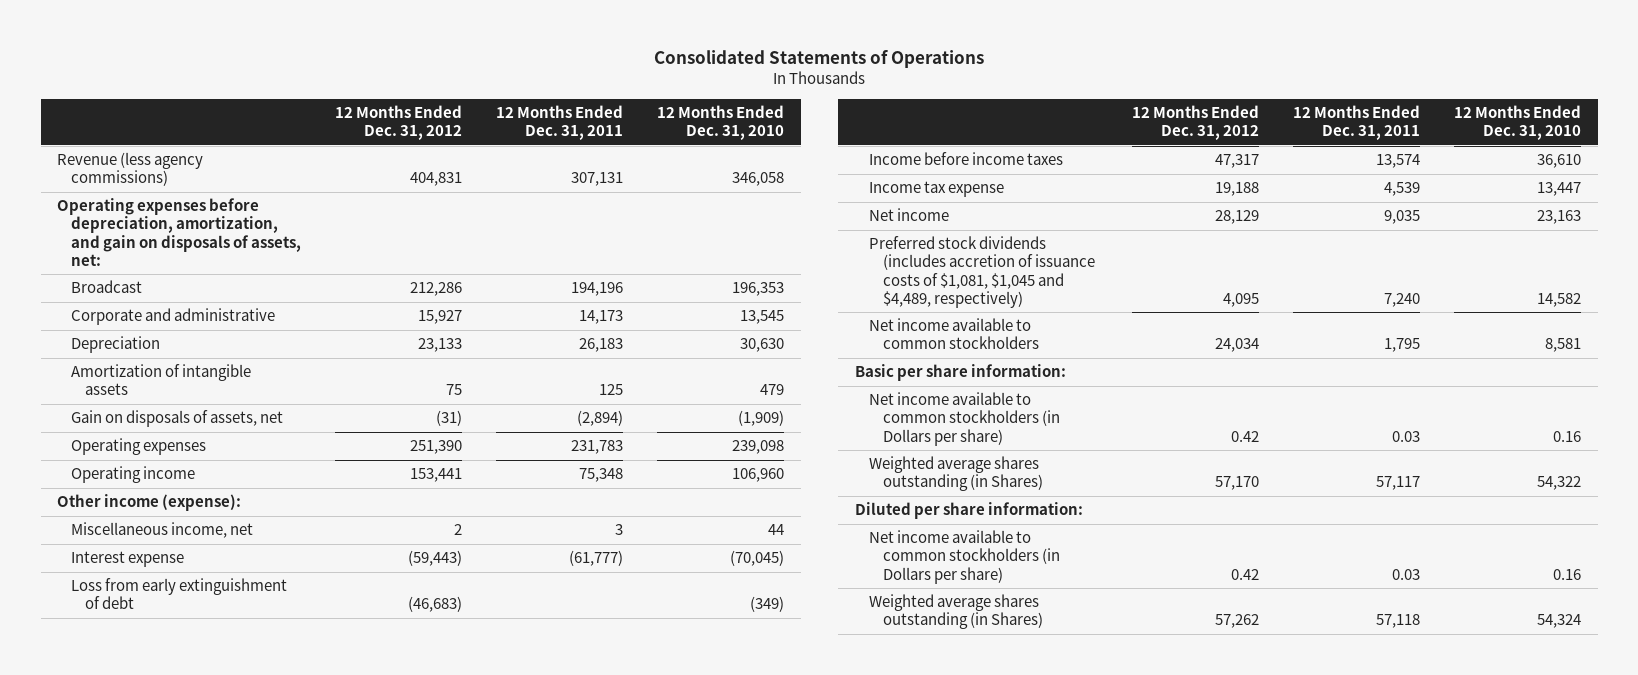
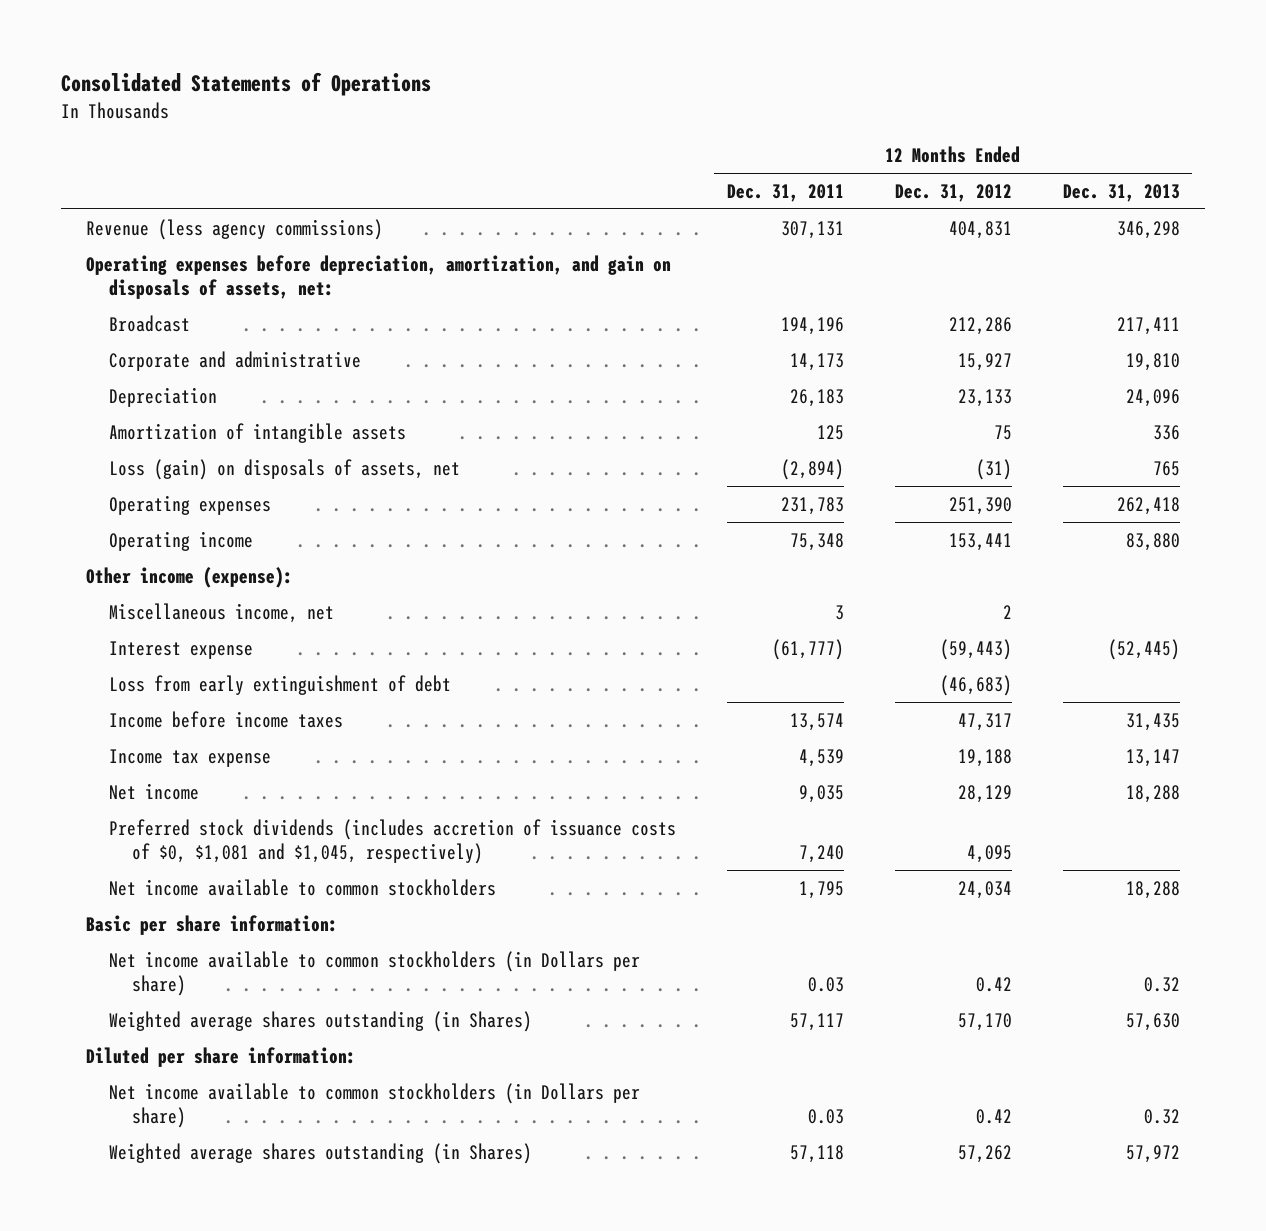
[656,105,784,141] 12 Months Ended Dec. 31, 2010 -> none
none -> [1062,184,1180,203] Dec. 31, 2013
[71,410,284,428] Gain on disposals of assets, net -> [109,458,461,480] Loss (gain) on disposals of assets, net
[868,236,1095,308] Preferred stock dividends (includes accretion of issuance costs of $1,081, $1,045 and $4,489, respectively) -> [109,818,677,864] Preferred stock dividends (includes accretion of issuance costs of $0, $1,081 and $1,045, respectively)

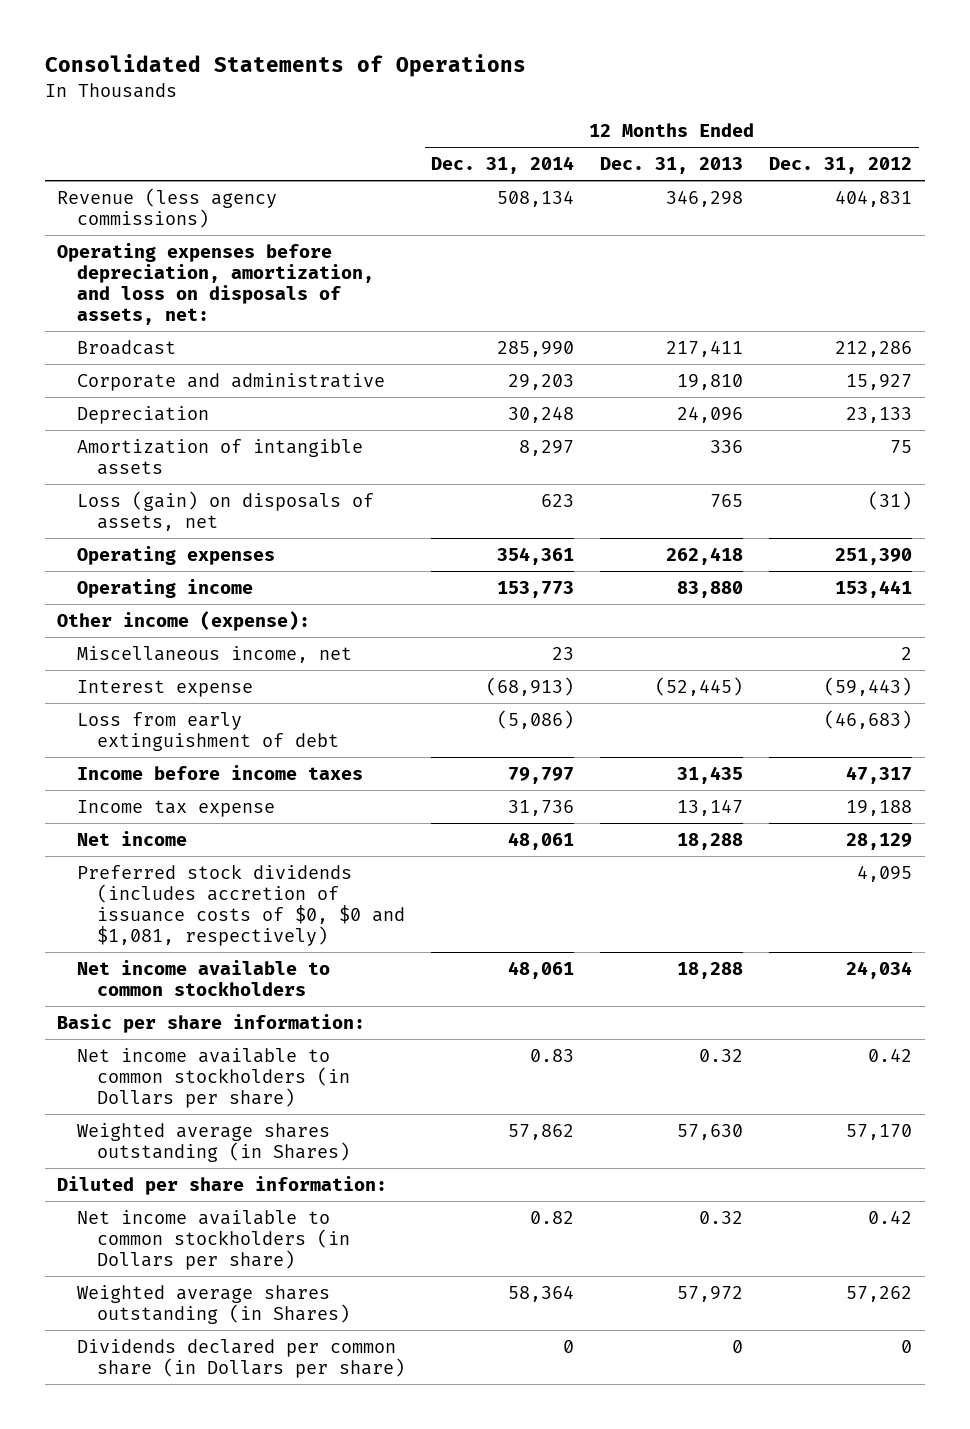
[726,184,844,203] Dec. 31, 2011 -> none
none -> [431,156,575,175] Dec. 31, 2014
[86,254,672,299] Operating expenses before depreciation, amortization, and gain on disposals of assets, net: -> [57,242,375,326] Operating expenses before depreciation, amortization, and loss on disposals of assets, net:
[109,818,677,864] Preferred stock dividends (includes accretion of issuance costs of $0, $1,081 and $1,045, respectively) -> [77,863,406,947] Preferred stock dividends (includes accretion of issuance costs of $0, $0 and $1,081, respectively)
none -> [77,1338,406,1378] Dividends declared per common share (in Dollars per share)

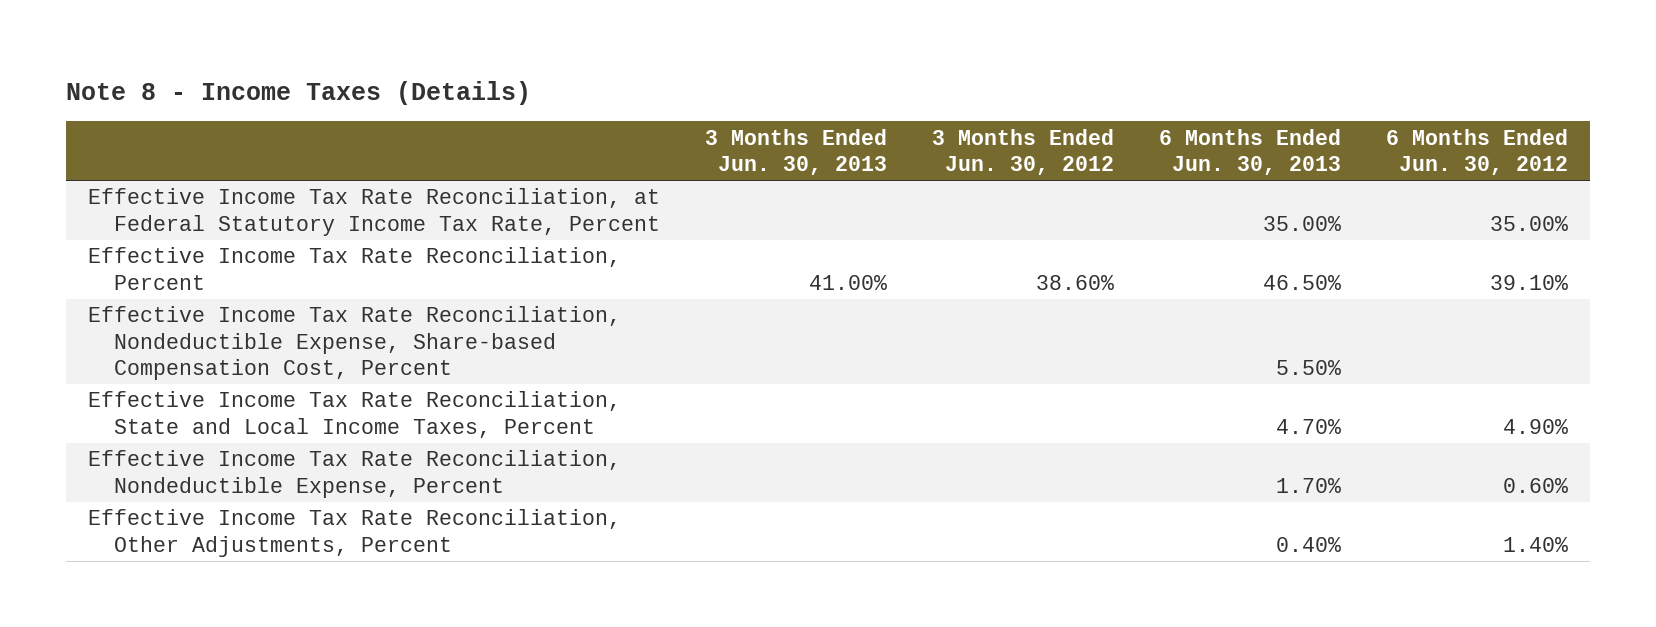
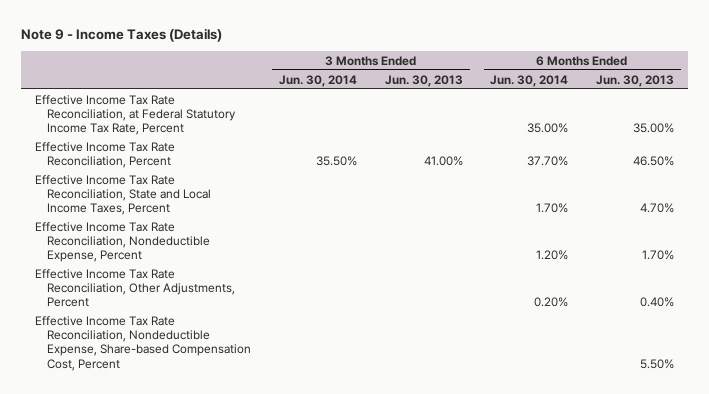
[65,80,531,105] Note 8 - Income Taxes (Details) -> [20,28,222,43] Note 9 - Income Taxes (Details)
[931,128,1114,176] 3 Months Ended Jun. 30, 2012 -> none
[1385,128,1568,176] 6 Months Ended Jun. 30, 2012 -> none
none -> [279,74,358,87] Jun. 30, 2014
none -> [490,74,569,87] Jun. 30, 2014
[88,306,622,381] Effective Income Tax Rate Reconciliation, Nondeductible Expense, Share-based Compensation Cost, Percent -> [34,315,252,371] Effective Income Tax Rate Reconciliation, Nondeductible Expense, Share-based Compensation Cost, Percent

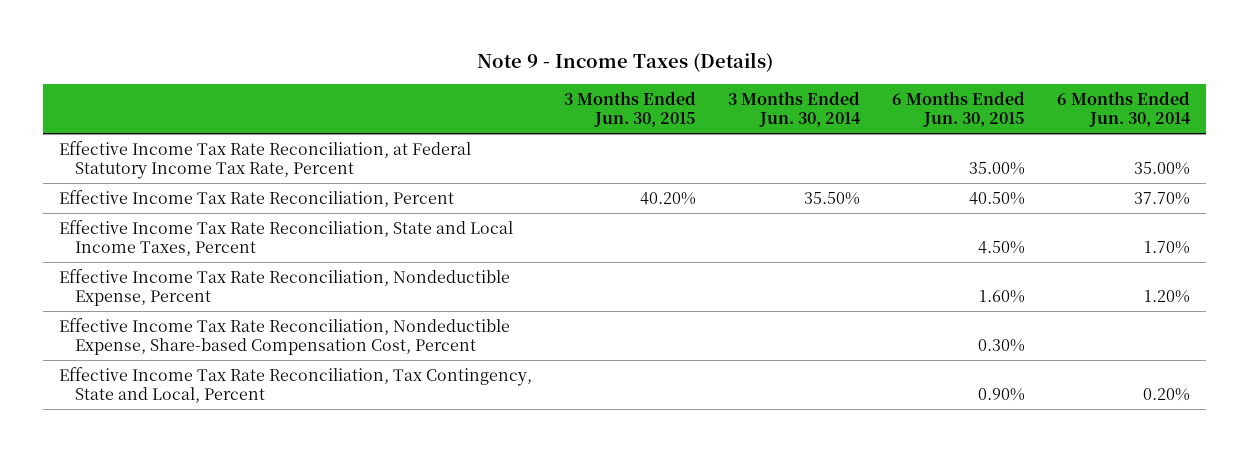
[384,74,463,87] Jun. 30, 2013 -> none
[596,74,675,87] Jun. 30, 2013 -> none
none -> [564,91,697,128] 3 Months Ended Jun. 30, 2015
none -> [892,91,1026,128] 6 Months Ended Jun. 30, 2015
[34,268,236,308] Effective Income Tax Rate Reconciliation, Other Adjustments, Percent -> none
none -> [59,367,533,403] Effective Income Tax Rate Reconciliation, Tax Contingency, State and Local, Percent

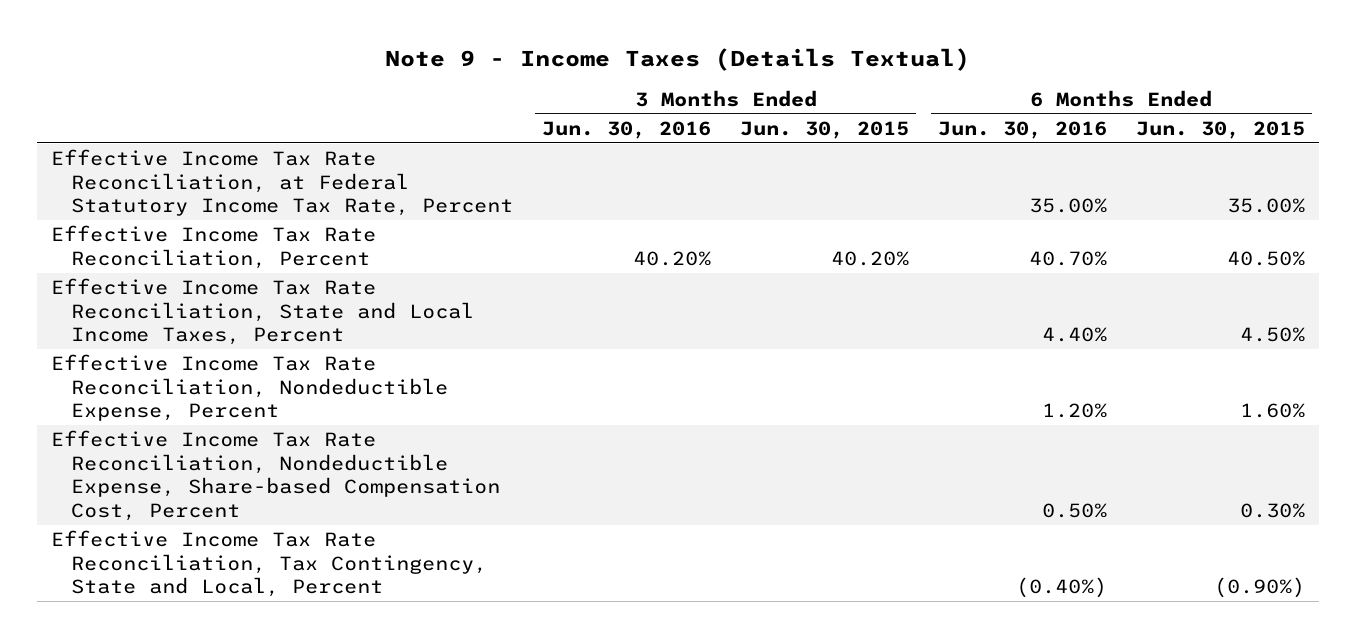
[476,52,773,73] Note 9 - Income Taxes (Details) -> [385,48,971,72] Note 9 - Income Taxes (Details Textual)
[728,91,862,128] 3 Months Ended Jun. 30, 2014 -> none
[1057,91,1192,128] 6 Months Ended Jun. 30, 2014 -> none
none -> [542,120,712,139] Jun. 30, 2016
none -> [938,120,1108,139] Jun. 30, 2016
[978,387,1026,401] 0.90% -> [1213,577,1305,599] (0.90%)

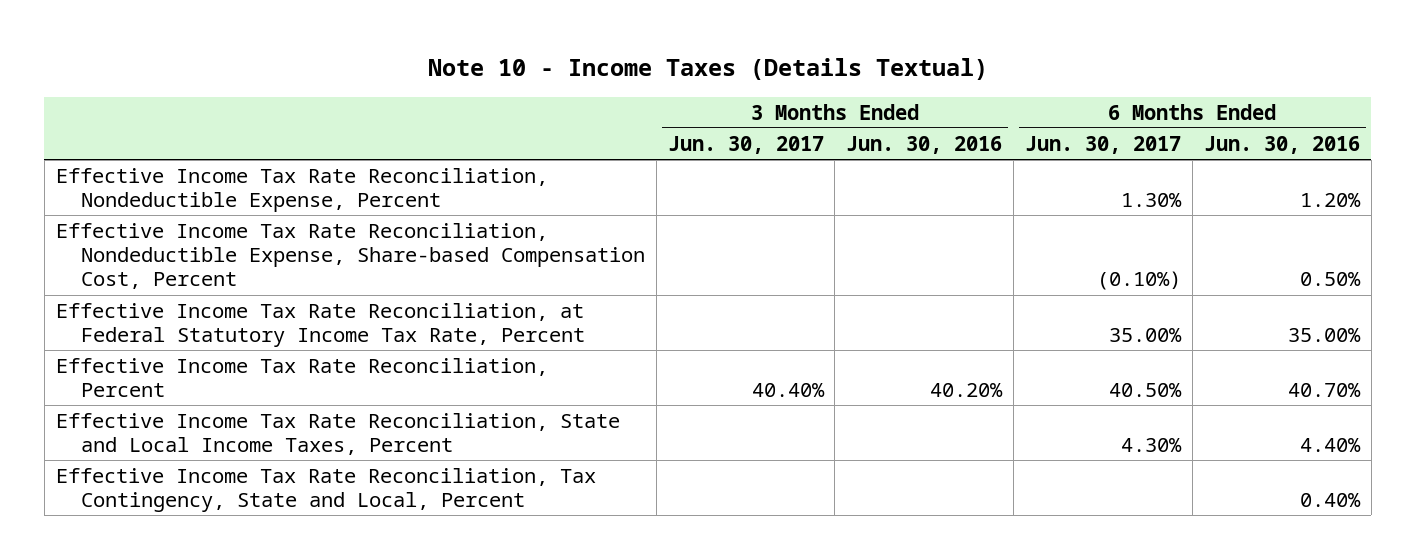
[385,48,971,72] Note 9 - Income Taxes (Details Textual) -> [427,58,988,81] Note 10 - Income Taxes (Details Textual)
[740,120,910,139] Jun. 30, 2015 -> none
[1135,120,1305,139] Jun. 30, 2015 -> none
none -> [667,135,824,154] Jun. 30, 2017
none -> [1025,135,1182,154] Jun. 30, 2017
[51,353,449,422] Effective Income Tax Rate Reconciliation, Nondeductible Expense, Percent -> [55,167,548,213] Effective Income Tax Rate Reconciliation, Nondeductible Expense, Percent
[51,429,501,522] Effective Income Tax Rate Reconciliation, Nondeductible Expense, Share-based Compensation Cost, Percent -> [55,222,645,290] Effective Income Tax Rate Reconciliation, Nondeductible Expense, Share-based Compensation Cost, Percent
[1016,577,1108,599] (0.40%) -> [1299,493,1361,508] 0.40%

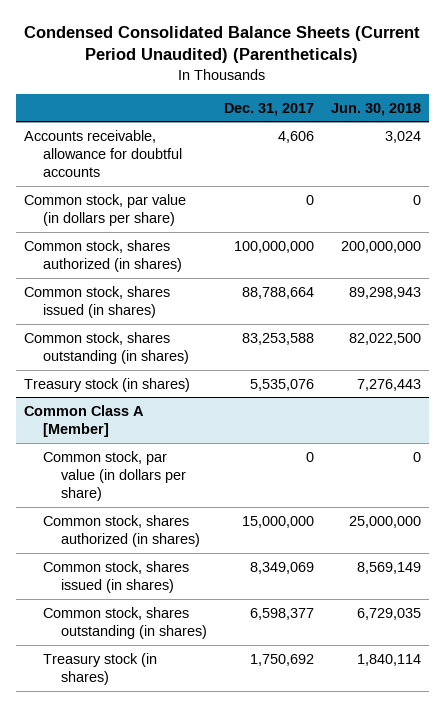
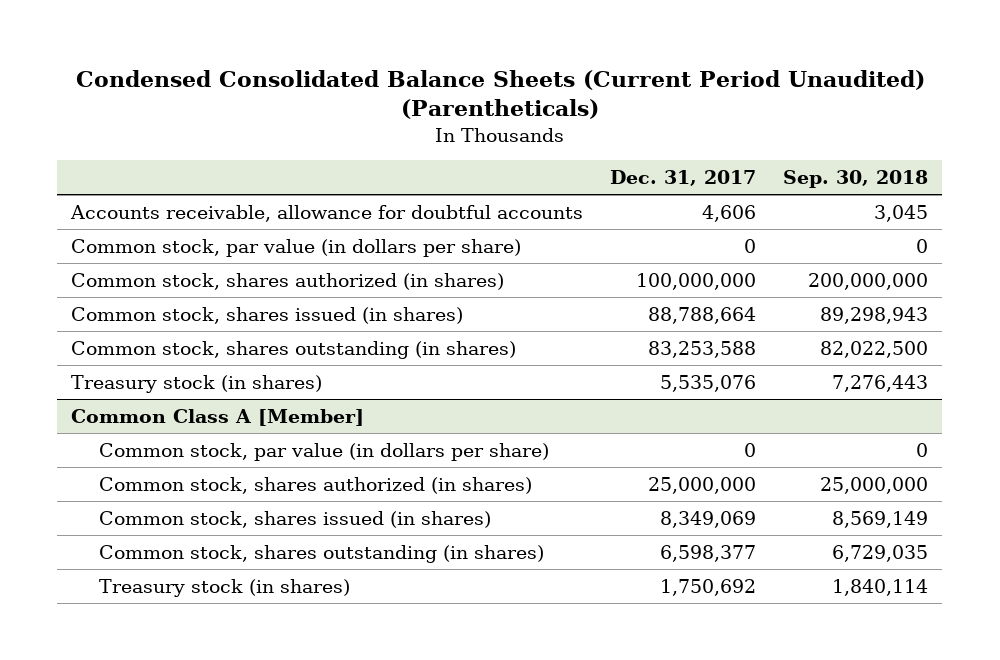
[330,102,421,116] Jun. 30, 2018 -> none
none -> [783,170,929,189] Sep. 30, 2018
[241,515,314,528] 15,000,000 -> [648,476,757,494] 25,000,000

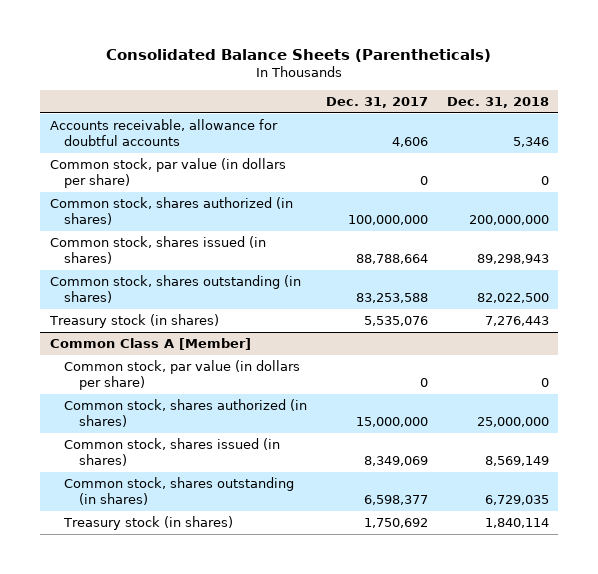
[75,69,925,120] Condensed Consolidated Balance Sheets (Current Period Unaudited) (Parentheticals) -> [106,49,492,63] Consolidated Balance Sheets (Parentheticals)
[783,170,929,189] Sep. 30, 2018 -> none
none -> [446,96,549,108] Dec. 31, 2018
[648,476,757,494] 25,000,000 -> [355,416,428,427] 15,000,000

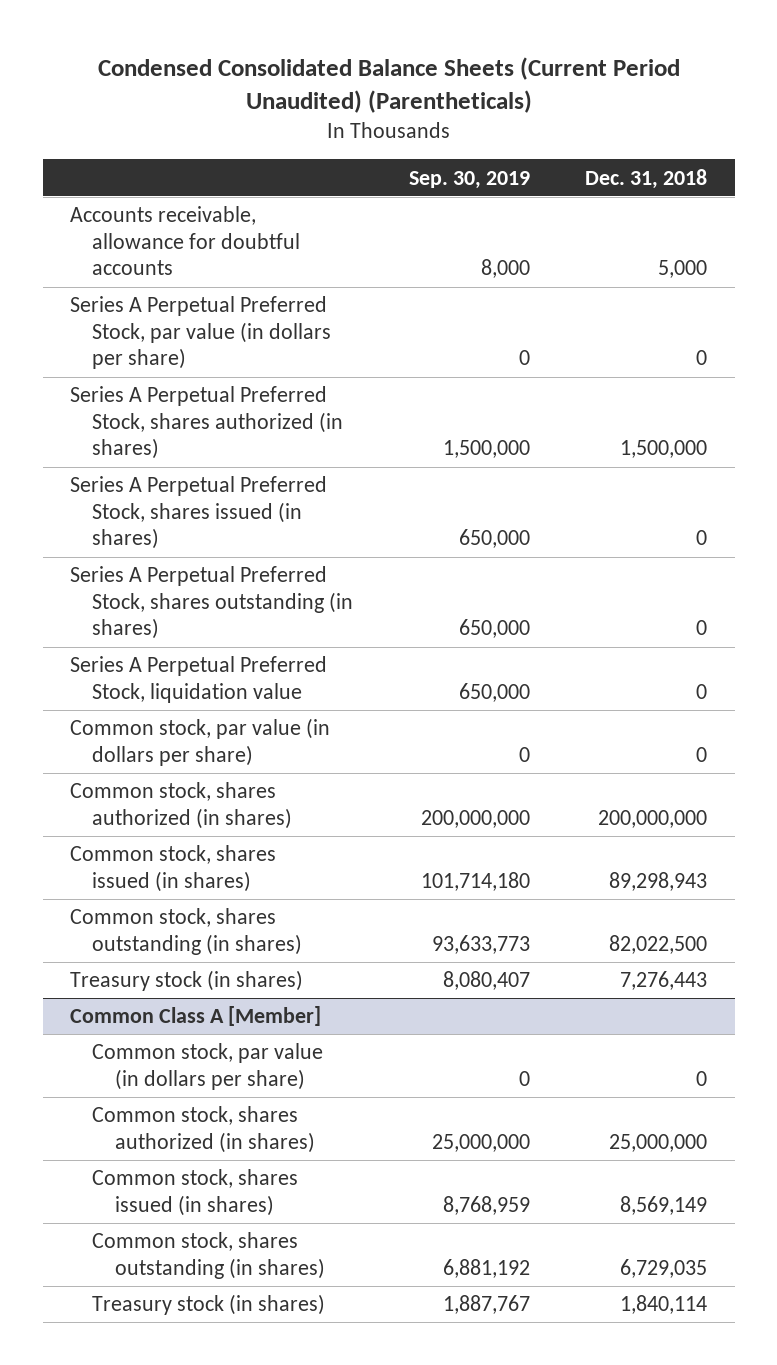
[106,49,492,63] Consolidated Balance Sheets (Parentheticals) -> [97,56,680,114] Condensed Consolidated Balance Sheets (Current Period Unaudited) (Parentheticals)
[325,96,428,108] Dec. 31, 2017 -> none
none -> [408,170,530,189] Sep. 30, 2019
[512,136,549,147] 5,346 -> [658,260,708,279] 5,000
none -> [70,296,332,370] Series A Perpetual Preferred Stock, par value (in dollars per share)
none -> [70,386,344,460] Series A Perpetual Preferred Stock, shares authorized (in shares)
none -> [70,476,328,550] Series A Perpetual Preferred Stock, shares issued (in shares)
none -> [70,566,354,640] Series A Perpetual Preferred Stock, shares outstanding (in shares)
none -> [70,656,328,703] Series A Perpetual Preferred Stock, liquidation value

